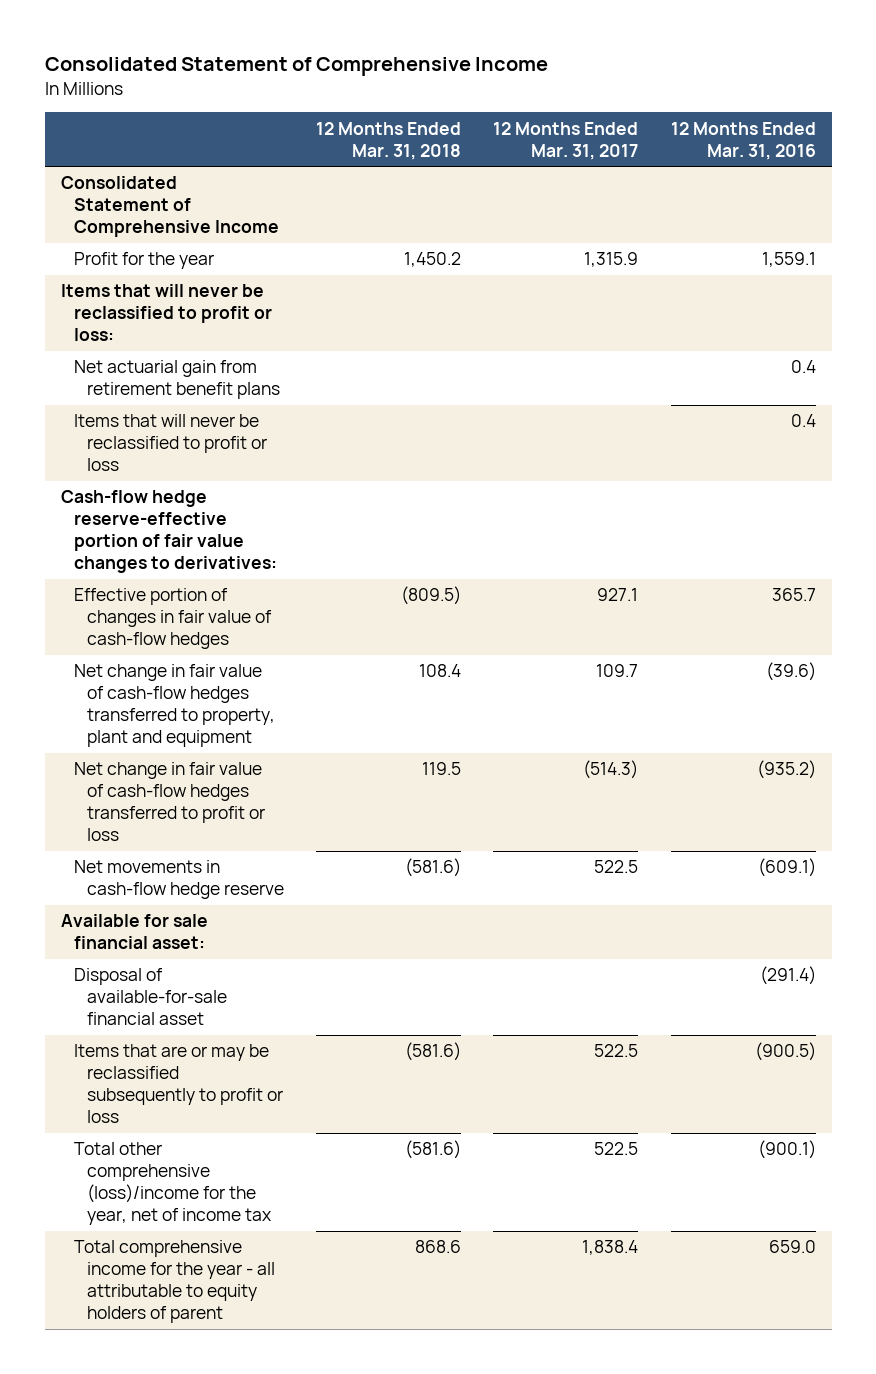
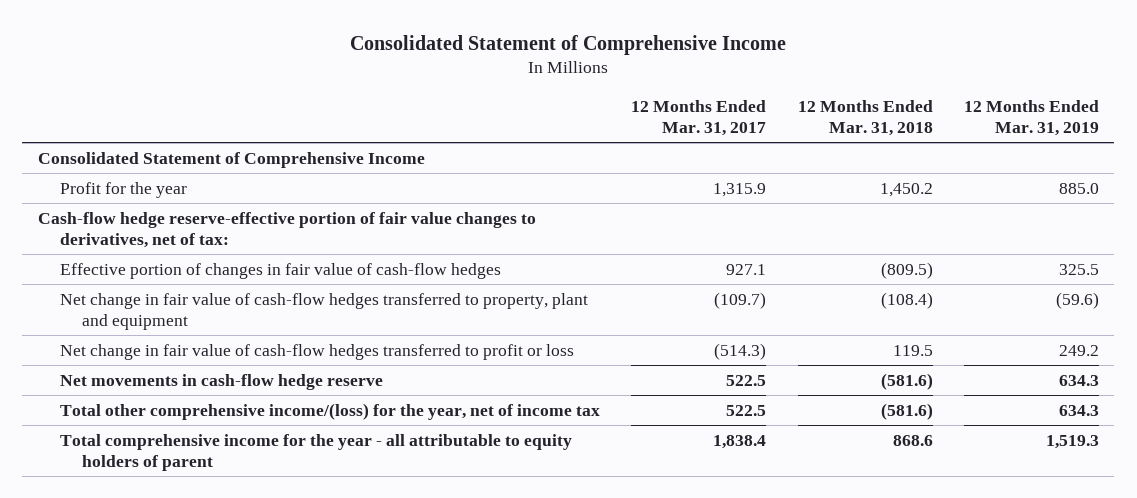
[670,121,816,160] 12 Months Ended Mar. 31, 2016 -> none
none -> [963,99,1099,136] 12 Months Ended Mar. 31, 2019
[60,284,272,342] Items that will never be reclassified to profit or loss: -> none
[73,360,281,400] Net actuarial gain from retirement benefit plans -> none
[73,414,268,472] Items that will never be reclassified to profit or loss -> none
[60,490,277,574] Cash-flow hedge reserve-effective portion of fair value changes to derivatives: -> [38,211,537,248] Cash-flow hedge reserve-effective portion of fair value changes to derivatives, net of tax:
[419,664,462,678] 108.4 -> [880,291,933,309] (108.4)
[596,664,639,678] 109.7 -> [714,291,767,309] (109.7)
[60,914,208,950] Available for sale financial asset: -> none
[73,968,228,1026] Disposal of available-for-sale financial asset -> none
[73,1044,284,1124] Items that are or may be reclassified subsequently to profit or loss -> none
[73,1142,273,1226] Total other comprehensive (loss)/income for the year, net of income tax -> [60,402,601,420] Total other comprehensive income/(loss) for the year, net of income tax

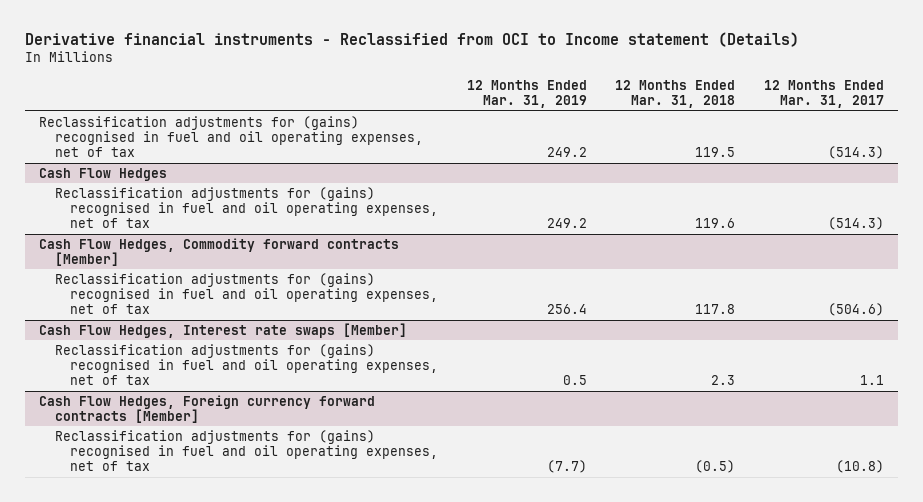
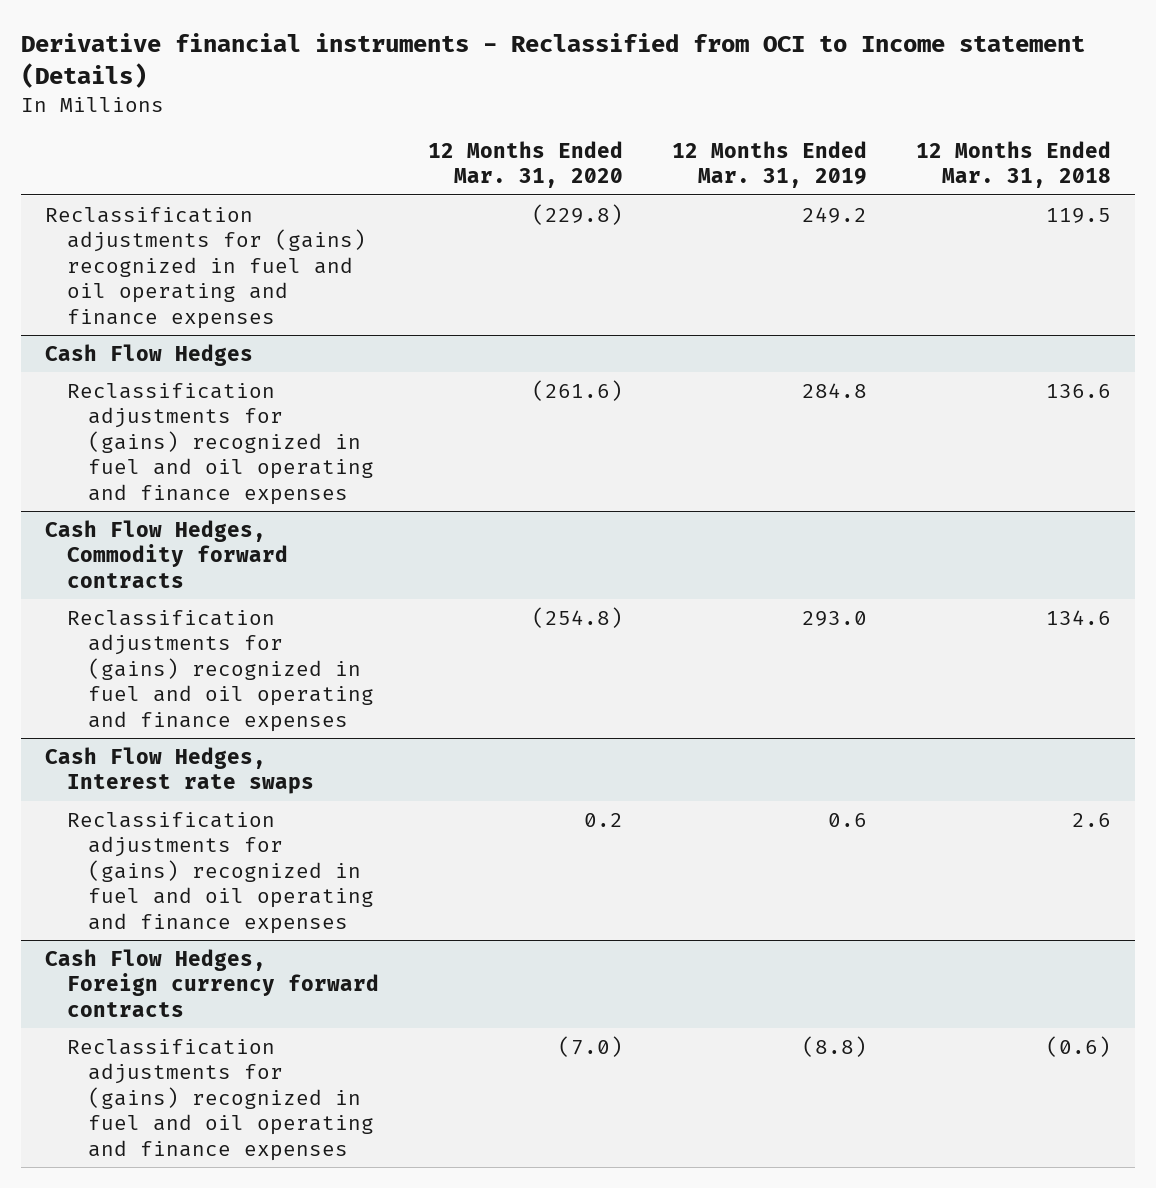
[763,80,884,109] 12 Months Ended Mar. 31, 2017 -> none
none -> [427,140,623,189] 12 Months Ended Mar. 31, 2020
[39,115,423,158] Reclassification adjustments for (gains) recognised in fuel and oil operating expenses, net of tax -> [45,206,366,329] Reclassification adjustments for (gains) recognized in fuel and oil operating and finance expenses
[54,186,439,229] Reclassification adjustments for (gains) recognised in fuel and oil operating expenses, net of tax -> [66,382,375,505] Reclassification adjustments for (gains) recognized in fuel and oil operating and finance expenses
[546,218,587,229] 249.2 -> [801,382,867,398] 284.8
[695,218,736,229] 119.6 -> [1045,383,1111,398] 136.6
[39,237,400,267] Cash Flow Hedges, Commodity forward contracts [Member] -> [45,519,288,588] Cash Flow Hedges, Commodity forward contracts
[54,272,439,315] Reclassification adjustments for (gains) recognised in fuel and oil operating expenses, net of tax -> [66,609,375,732] Reclassification adjustments for (gains) recognized in fuel and oil operating and finance expenses
[546,304,587,315] 256.4 -> [801,610,867,626] 293.0
[695,304,736,315] 117.8 -> [1045,609,1111,625] 134.6
[39,322,408,338] Cash Flow Hedges, Interest rate swaps [Member] -> [45,746,314,795] Cash Flow Hedges, Interest rate swaps
[54,343,439,386] Reclassification adjustments for (gains) recognised in fuel and oil operating expenses, net of tax -> [66,811,375,934] Reclassification adjustments for (gains) recognized in fuel and oil operating and finance expenses
[562,375,587,386] 0.5 -> [827,812,867,827] 0.6
[711,375,736,386] 2.3 -> [1071,812,1111,827] 2.6
[39,394,376,424] Cash Flow Hedges, Foreign currency forward contracts [Member] -> [45,948,379,1017] Cash Flow Hedges, Foreign currency forward contracts
[54,429,439,472] Reclassification adjustments for (gains) recognised in fuel and oil operating expenses, net of tax -> [66,1038,375,1161] Reclassification adjustments for (gains) recognized in fuel and oil operating and finance expenses
[546,460,587,474] (7.7) -> [801,1035,867,1057] (8.8)
[695,460,736,474] (0.5) -> [1045,1035,1111,1057] (0.6)

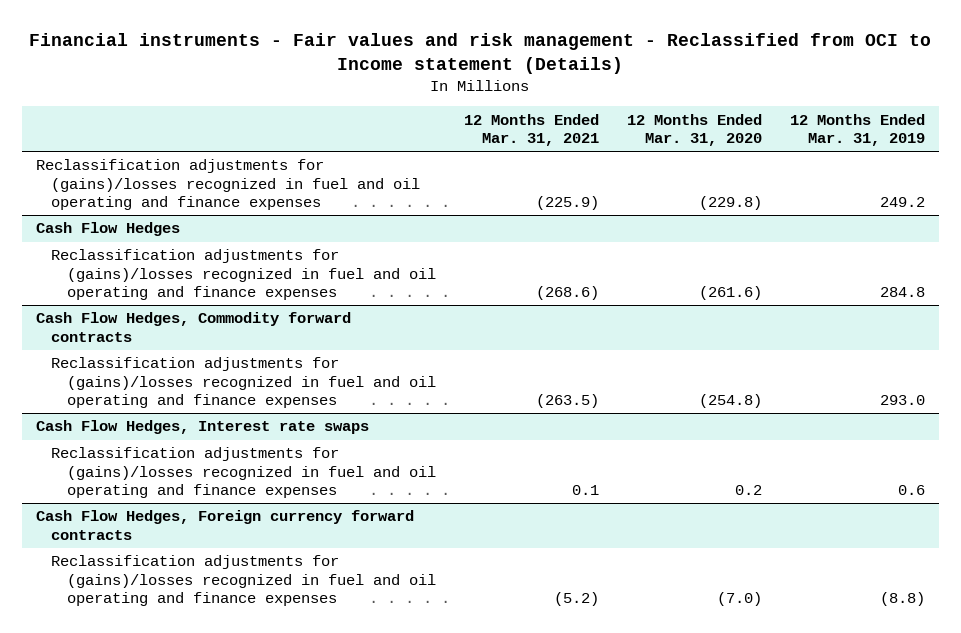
[20,33,1085,89] Derivative financial instruments - Reclassified from OCI to Income statement (Details) -> [29,32,932,74] Financial instruments - Fair values and risk management - Reclassified from OCI to Income statement (Details)
[915,140,1111,189] 12 Months Ended Mar. 31, 2018 -> none
none -> [464,113,600,146] 12 Months Ended Mar. 31, 2021
[45,206,366,329] Reclassification adjustments for (gains) recognized in fuel and oil operating and finance expenses -> [35,159,421,210] Reclassification adjustments for (gains)/losses recognized in fuel and oil operating and finance expenses
[66,382,375,505] Reclassification adjustments for (gains) recognized in fuel and oil operating and finance expenses -> [51,249,436,300] Reclassification adjustments for (gains)/losses recognized in fuel and oil operating and finance expenses
[66,609,375,732] Reclassification adjustments for (gains) recognized in fuel and oil operating and finance expenses -> [51,357,436,408] Reclassification adjustments for (gains)/losses recognized in fuel and oil operating and finance expenses
[66,811,375,934] Reclassification adjustments for (gains) recognized in fuel and oil operating and finance expenses -> [51,447,436,498] Reclassification adjustments for (gains)/losses recognized in fuel and oil operating and finance expenses
[66,1038,375,1161] Reclassification adjustments for (gains) recognized in fuel and oil operating and finance expenses -> [51,555,436,606] Reclassification adjustments for (gains)/losses recognized in fuel and oil operating and finance expenses

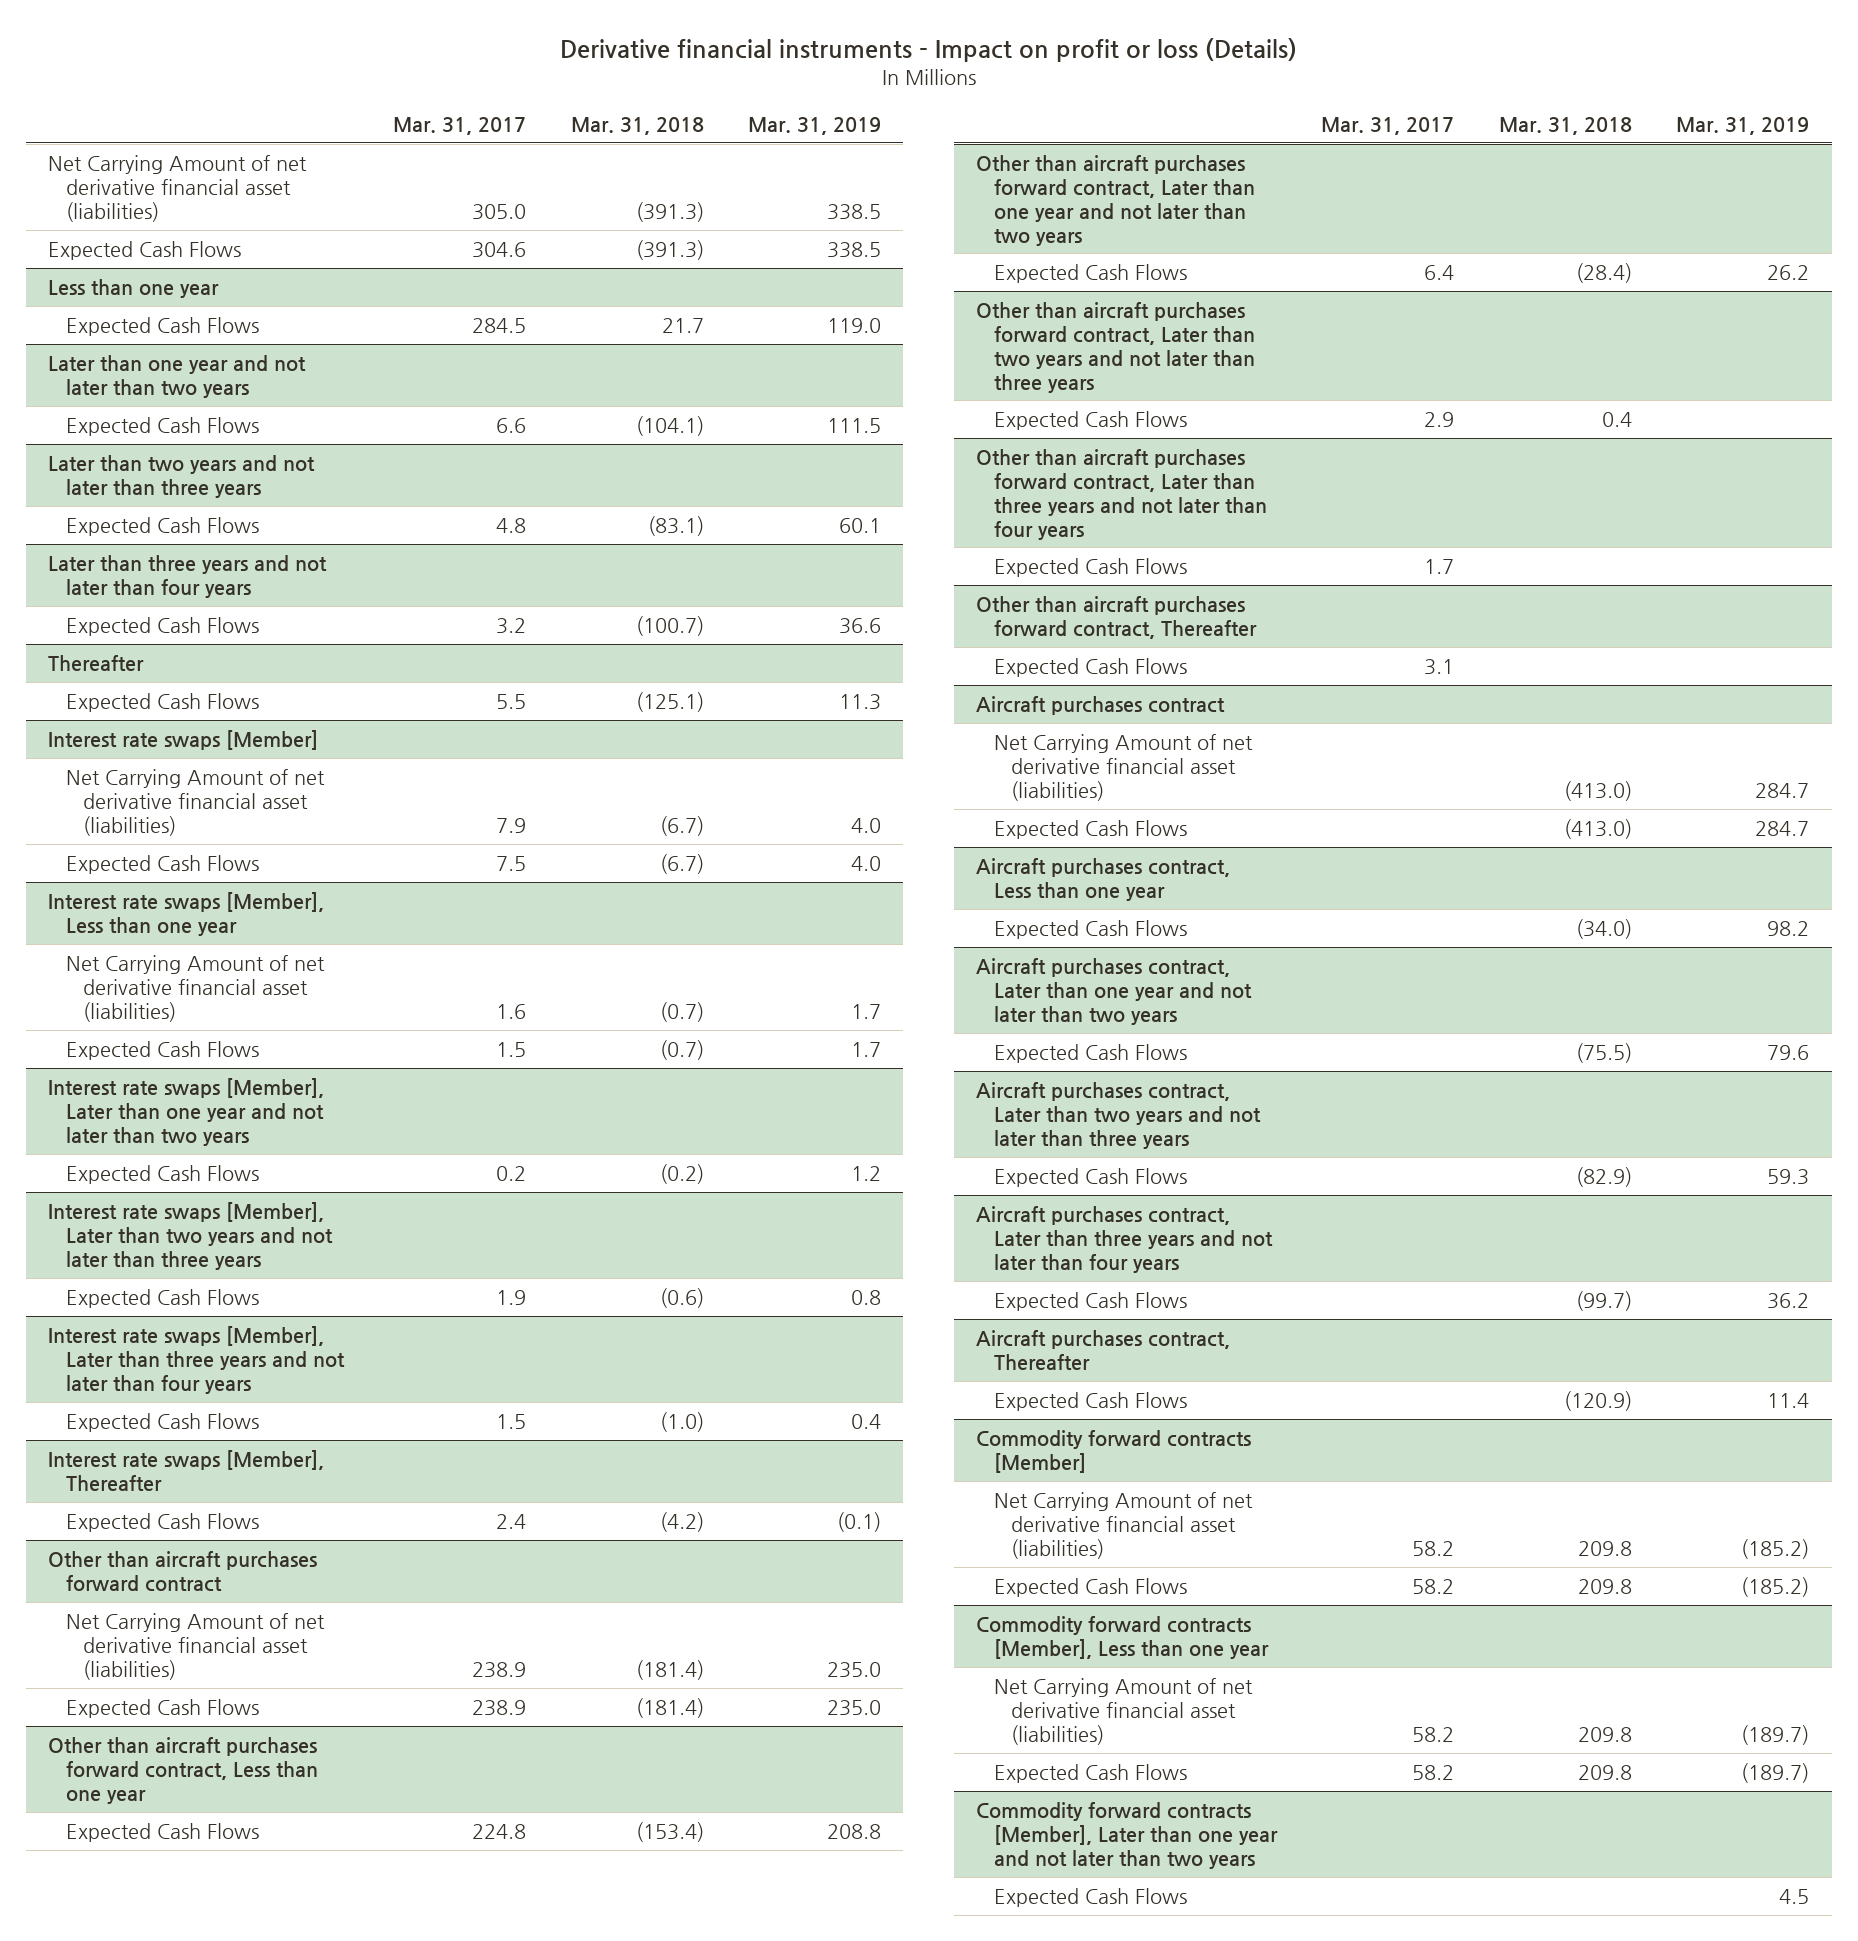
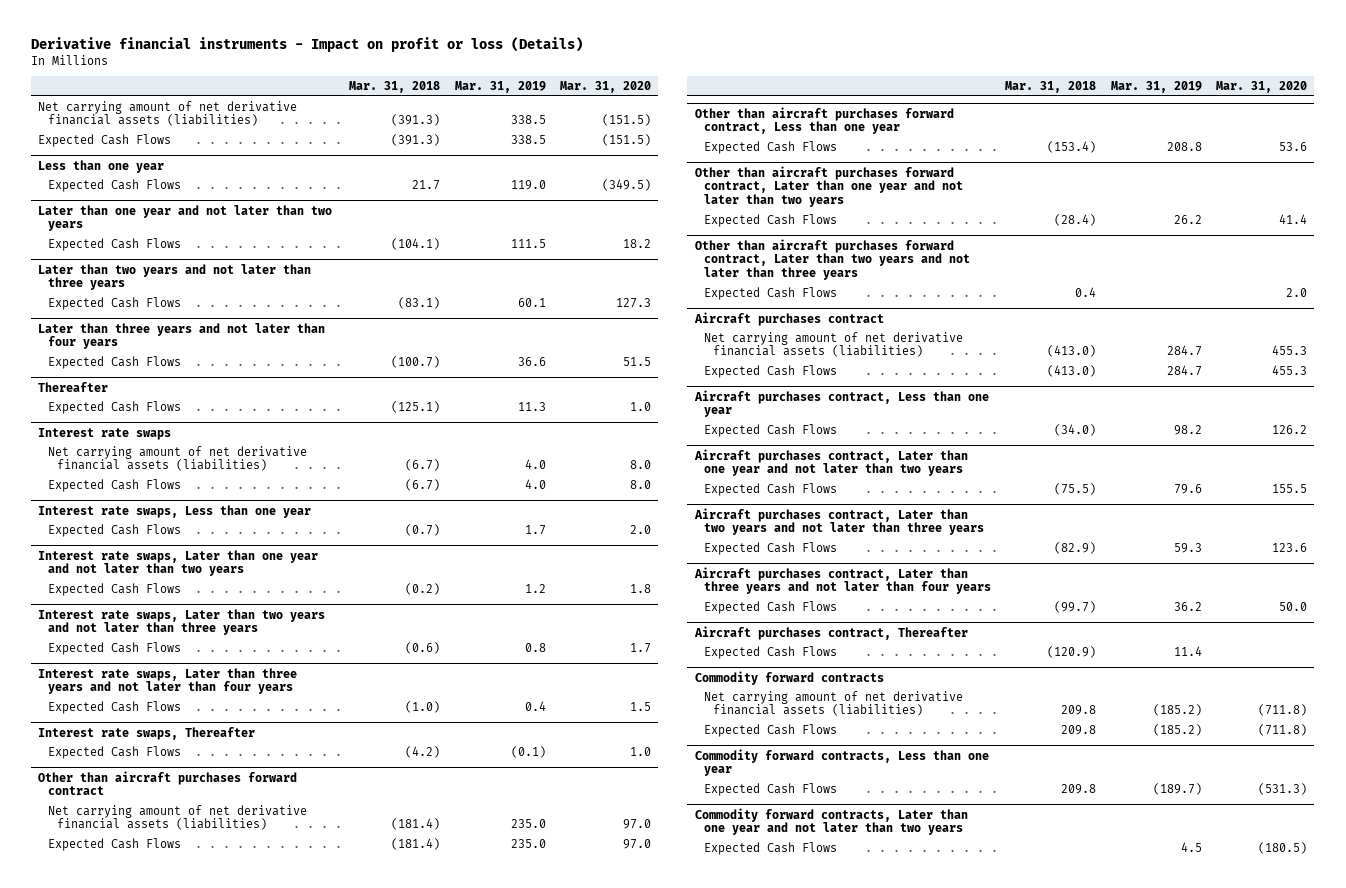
[393,116,527,135] Mar. 31, 2017 -> none
none -> [560,81,652,94] Mar. 31, 2020
[48,155,308,222] Net Carrying Amount of net derivative financial asset (liabilities) -> [38,100,298,127] Net carrying amount of net derivative financial assets (liabilities)
[48,730,319,751] Interest rate swaps [Member] -> [38,427,172,440] Interest rate swaps
[65,769,325,836] Net Carrying Amount of net derivative financial asset (liabilities) -> [47,445,307,472] Net carrying amount of net derivative financial assets (liabilities)
[65,955,325,1022] Net Carrying Amount of net derivative financial asset (liabilities) -> none
[48,892,325,936] Interest rate swaps [Member], Less than one year -> [38,504,312,518] Interest rate swaps, Less than one year
[48,1078,325,1146] Interest rate swaps [Member], Later than one year and not later than two years -> [38,549,319,577] Interest rate swaps, Later than one year and not later than two years
[48,1202,333,1270] Interest rate swaps [Member], Later than two years and not later than three years -> [38,608,326,636] Interest rate swaps, Later than two years and not later than three years
[48,1326,345,1394] Interest rate swaps [Member], Later than three years and not later than four years -> [38,667,298,695] Interest rate swaps, Later than three years and not later than four years
[48,1450,325,1491] Interest rate swaps [Member], Thereafter -> [38,726,256,740] Interest rate swaps, Thereafter
[65,1613,325,1680] Net Carrying Amount of net derivative financial asset (liabilities) -> [47,804,307,831] Net carrying amount of net derivative financial assets (liabilities)
[976,449,1267,540] Other than aircraft purchases forward contract, Later than three years and not later than four years -> none
[993,558,1187,578] Expected Cash Flows -> none
[976,596,1257,639] Other than aircraft purchases forward contract, Thereafter -> none
[993,658,1187,678] Expected Cash Flows -> none
[993,734,1253,801] Net Carrying Amount of net derivative financial asset (liabilities) -> [703,331,963,358] Net carrying amount of net derivative financial assets (liabilities)
[976,1430,1252,1473] Commodity forward contracts [Member] -> [694,670,884,685] Commodity forward contracts
[993,1492,1253,1559] Net Carrying Amount of net derivative financial asset (liabilities) -> [703,690,963,717] Net carrying amount of net derivative financial assets (liabilities)
[993,1678,1253,1745] Net Carrying Amount of net derivative financial asset (liabilities) -> none
[976,1616,1269,1659] Commodity forward contracts [Member], Less than one year -> [694,748,989,777] Commodity forward contracts, Less than one year
[976,1802,1278,1869] Commodity forward contracts [Member], Later than one year and not later than two years -> [694,807,968,836] Commodity forward contracts, Later than one year and not later than two years

